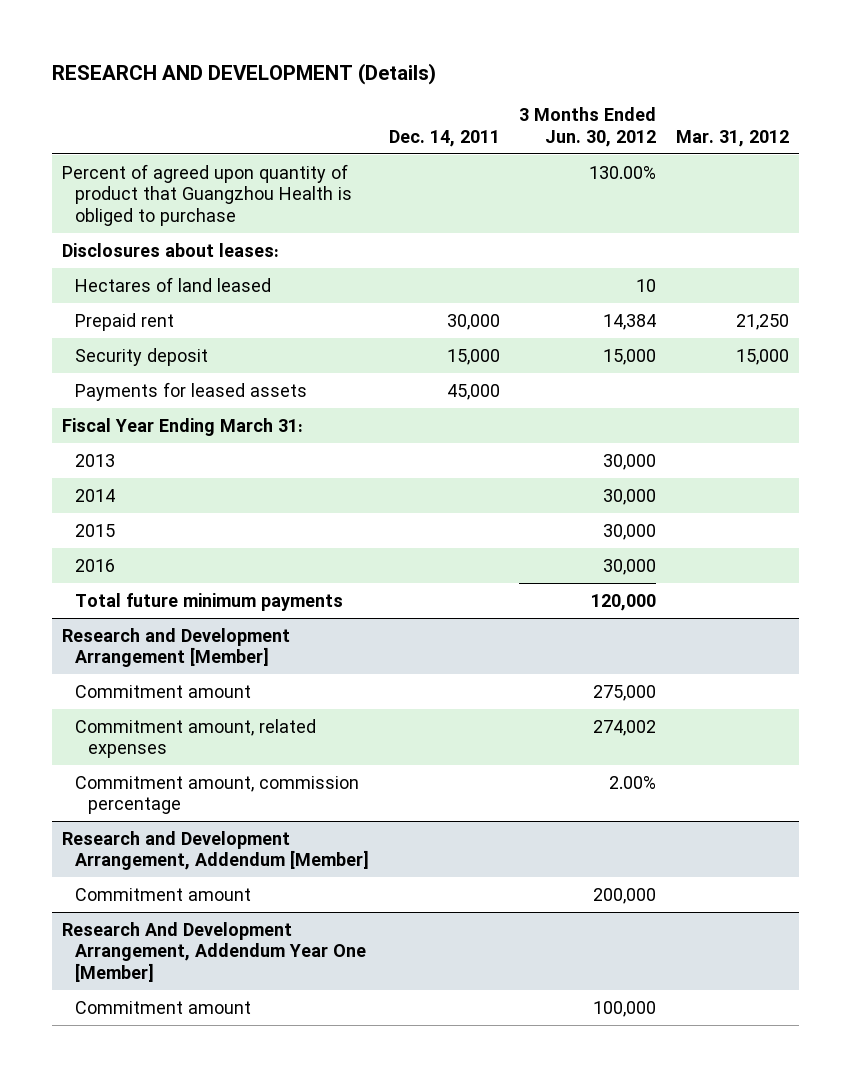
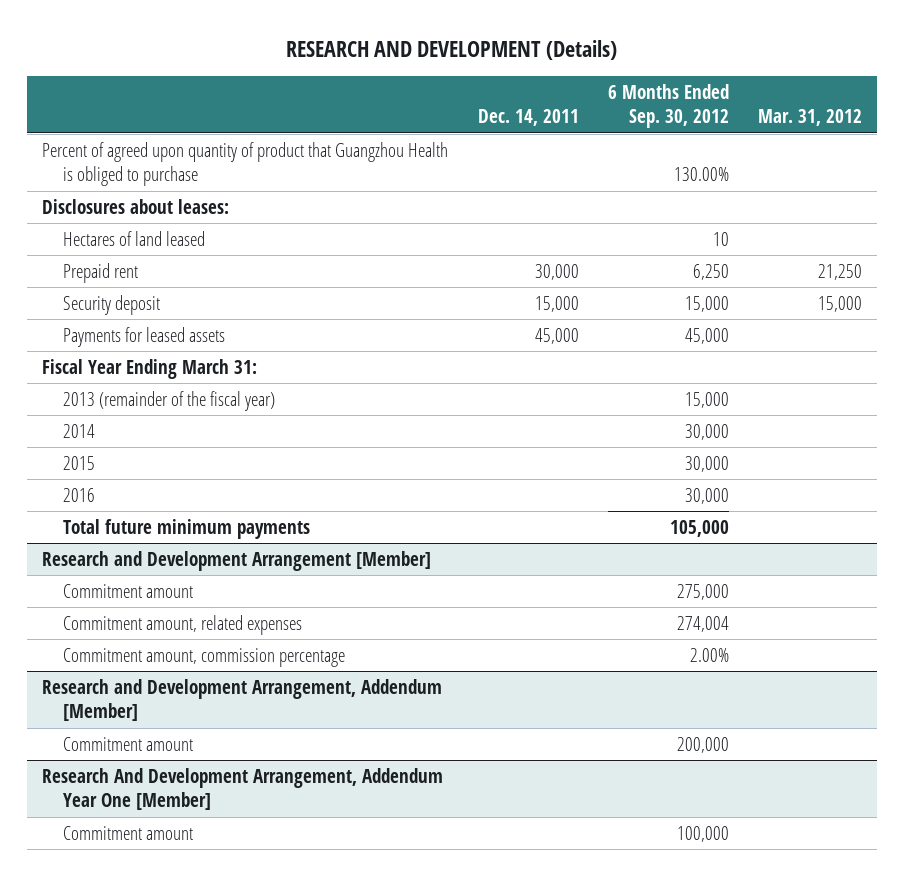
[519,107,657,147] 3 Months Ended Jun. 30, 2012 -> none
none -> [608,83,730,129] 6 Months Ended Sep. 30, 2012
[74,453,115,467] 2013 -> [62,390,275,411] 2013 (remainder of the fiscal year)

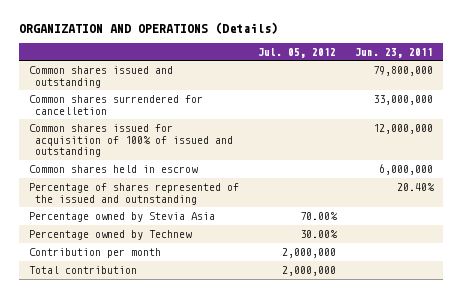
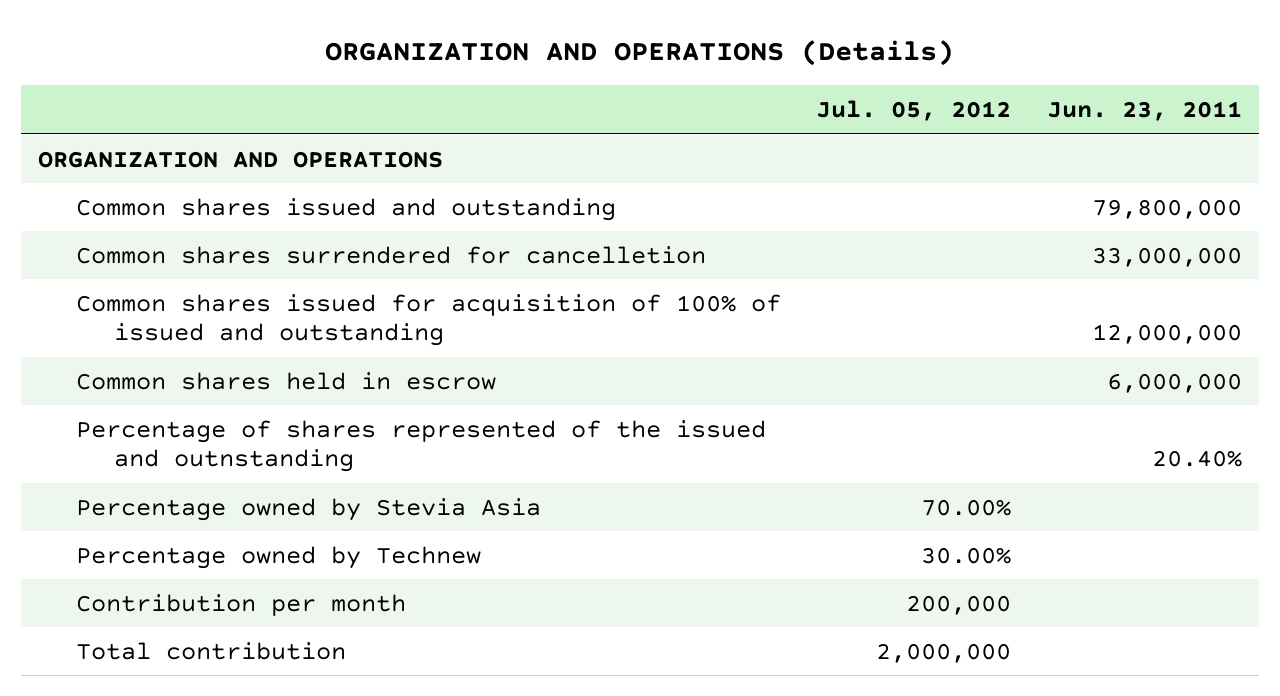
none -> [38,150,444,168] ORGANIZATION AND OPERATIONS
[281,248,336,259] 2,000,000 -> [906,594,1012,615] 200,000

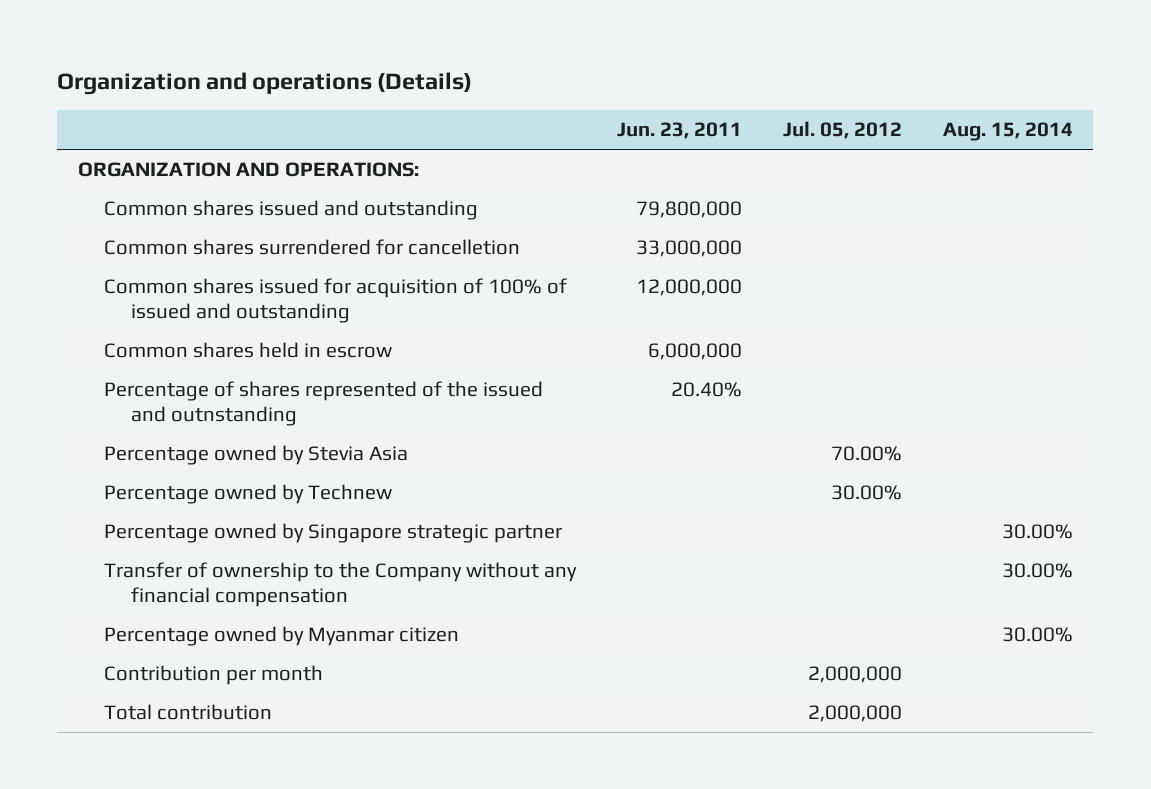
[325,40,955,67] ORGANIZATION AND OPERATIONS (Details) -> [57,72,473,96] Organization and operations (Details)
none -> [942,122,1073,142] Aug. 15, 2014
[38,150,444,168] ORGANIZATION AND OPERATIONS -> [77,162,419,178] ORGANIZATION AND OPERATIONS:
none -> [104,523,563,544] Percentage owned by Singapore strategic partner
none -> [104,562,578,608] Transfer of ownership to the Company without any financial compensation
none -> [104,626,460,647] Percentage owned by Myanmar citizen
[906,594,1012,615] 200,000 -> [807,666,902,684] 2,000,000

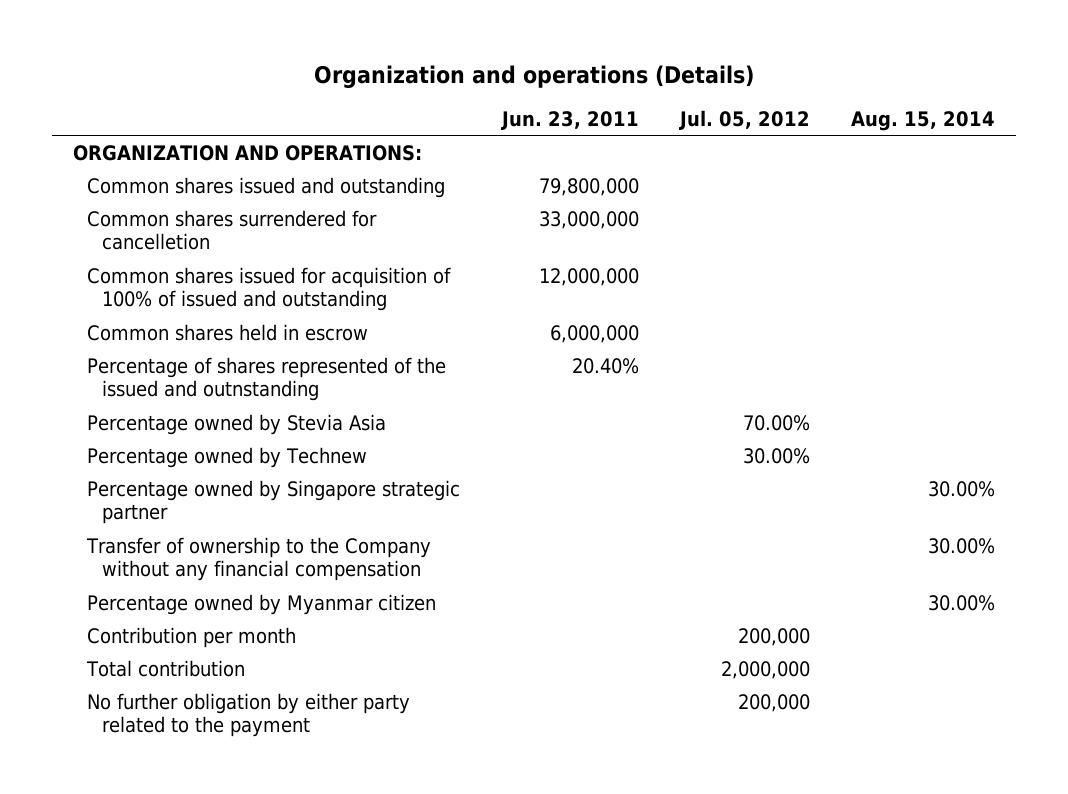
[807,666,902,684] 2,000,000 -> [737,627,810,646] 200,000
none -> [87,692,411,738] No further obligation by either party related to the payment

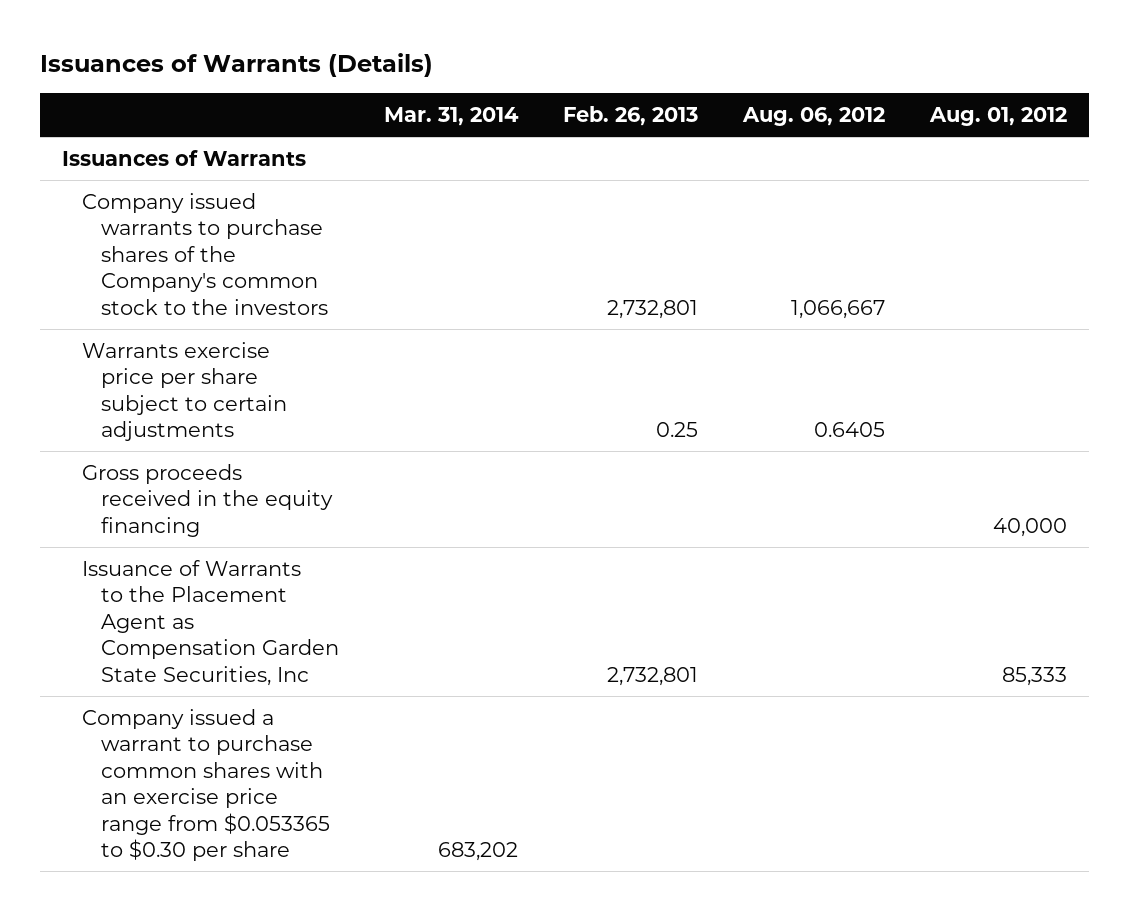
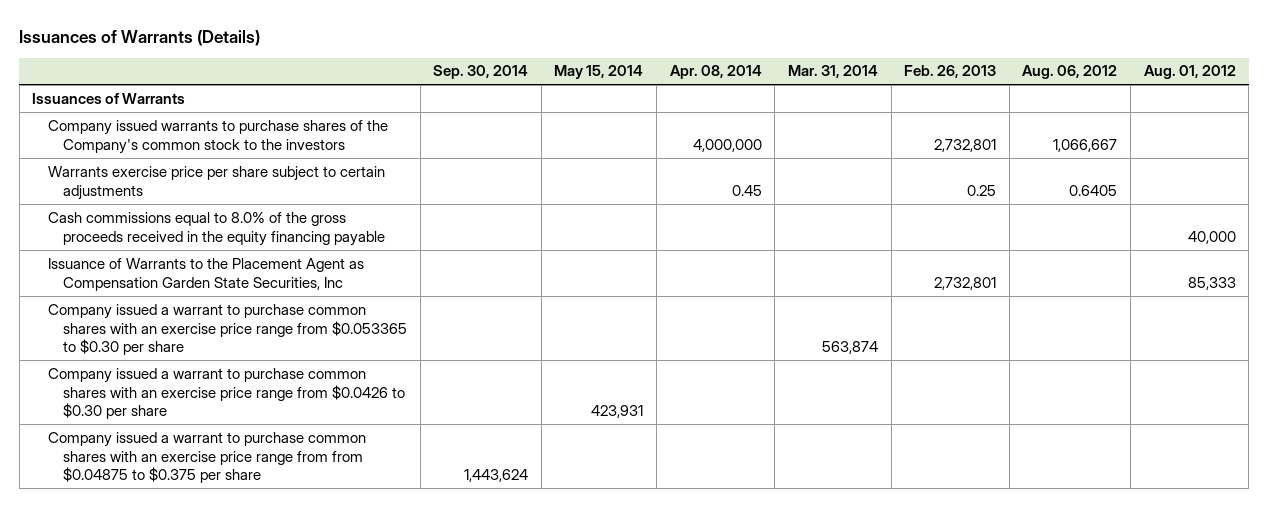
none -> [433,65,529,80] Sep. 30, 2014
none -> [554,65,644,80] May 15, 2014
none -> [669,65,762,80] Apr. 08, 2014
[81,463,334,537] Gross proceeds received in the equity financing -> none
none -> [47,211,385,246] Cash commissions equal to 8.0% of the gross proceeds received in the equity financing payable
[438,842,519,862] 683,202 -> [821,341,878,355] 563,874
none -> [47,367,405,420] Company issued a warrant to purchase common shares with an exercise price range from $0.0426 to $0.30 per share
none -> [47,431,366,484] Company issued a warrant to purchase common shares with an exercise price range from from $0.04875 to $0.375 per share

